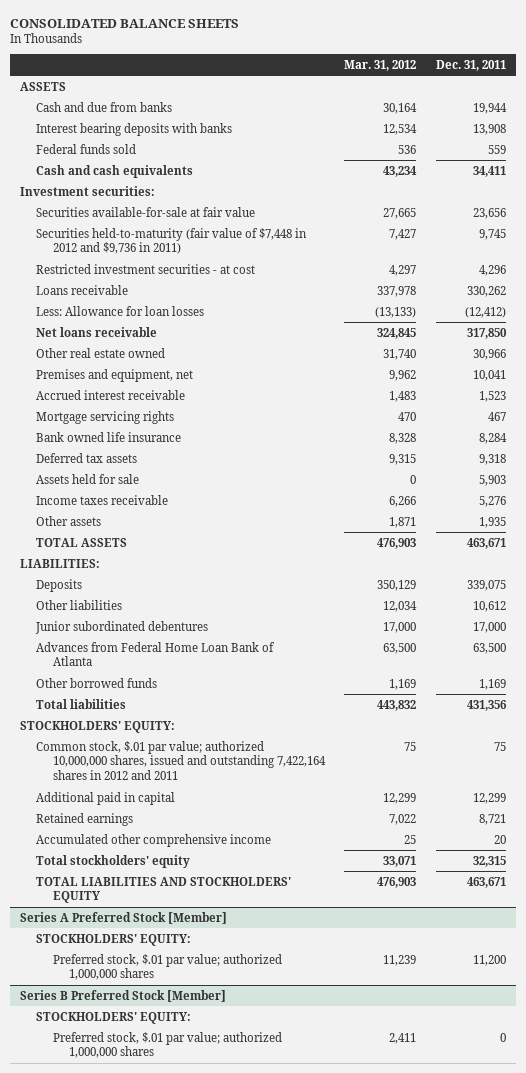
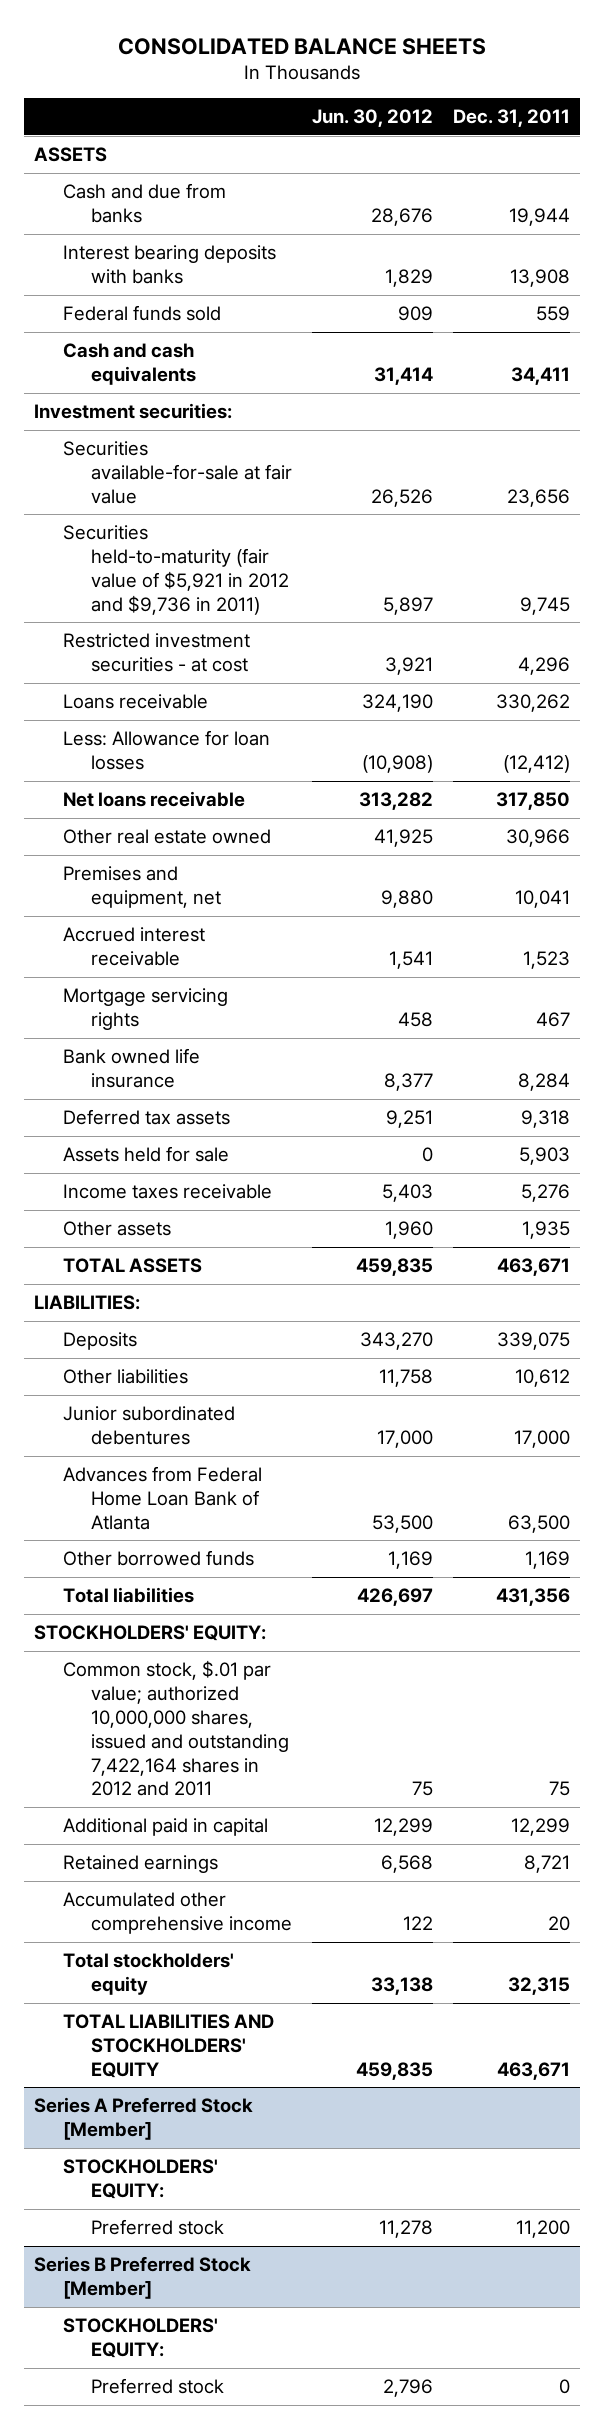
[344,59,417,71] Mar. 31, 2012 -> none
none -> [311,109,433,128] Jun. 30, 2012
[36,227,308,255] Securities held-to-maturity (fair value of $7,448 in 2012 and $9,736 in 2011) -> [62,525,290,615] Securities held-to-maturity (fair value of $5,921 in 2012 and $9,736 in 2011)
[52,953,282,981] Preferred stock, $.01 par value; authorized 1,000,000 shares -> [91,2219,225,2236] Preferred stock
[52,1031,282,1059] Preferred stock, $.01 par value; authorized 1,000,000 shares -> [91,2378,225,2395] Preferred stock

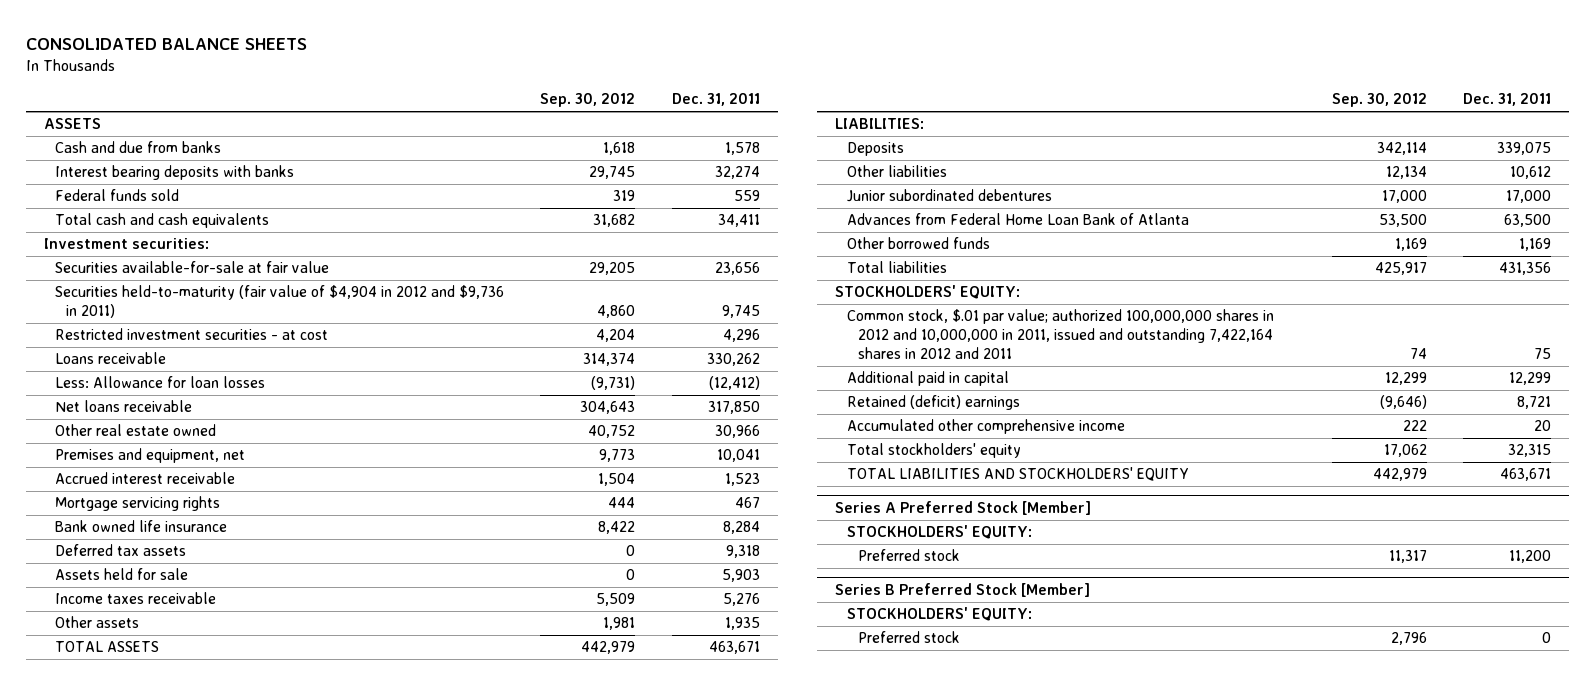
[311,109,433,128] Jun. 30, 2012 -> none
none -> [540,93,636,108] Sep. 30, 2012
[508,207,570,226] 19,944 -> [724,142,760,156] 1,578
[509,268,570,287] 13,908 -> [714,166,760,180] 32,274
[62,343,197,385] Cash and cash equivalents -> [55,213,270,229] Total cash and cash equivalents
[62,525,290,615] Securities held-to-maturity (fair value of $5,921 in 2012 and $9,736 in 2011) -> [55,285,505,319] Securities held-to-maturity (fair value of $4,904 in 2012 and $9,736 in 2011)
[62,1660,290,1797] Common stock, $.01 par value; authorized 10,000,000 shares, issued and outstanding 7,422,164 shares in 2012 and 2011 -> [846,309,1274,360] Common stock, $.01 par value; authorized 100,000,000 shares in 2012 and 10,000,000 in 2011, issued and outstanding 7,422,164 shares in 2012 and 2011
[62,1855,218,1874] Retained earnings -> [846,395,1020,411] Retained (deficit) earnings

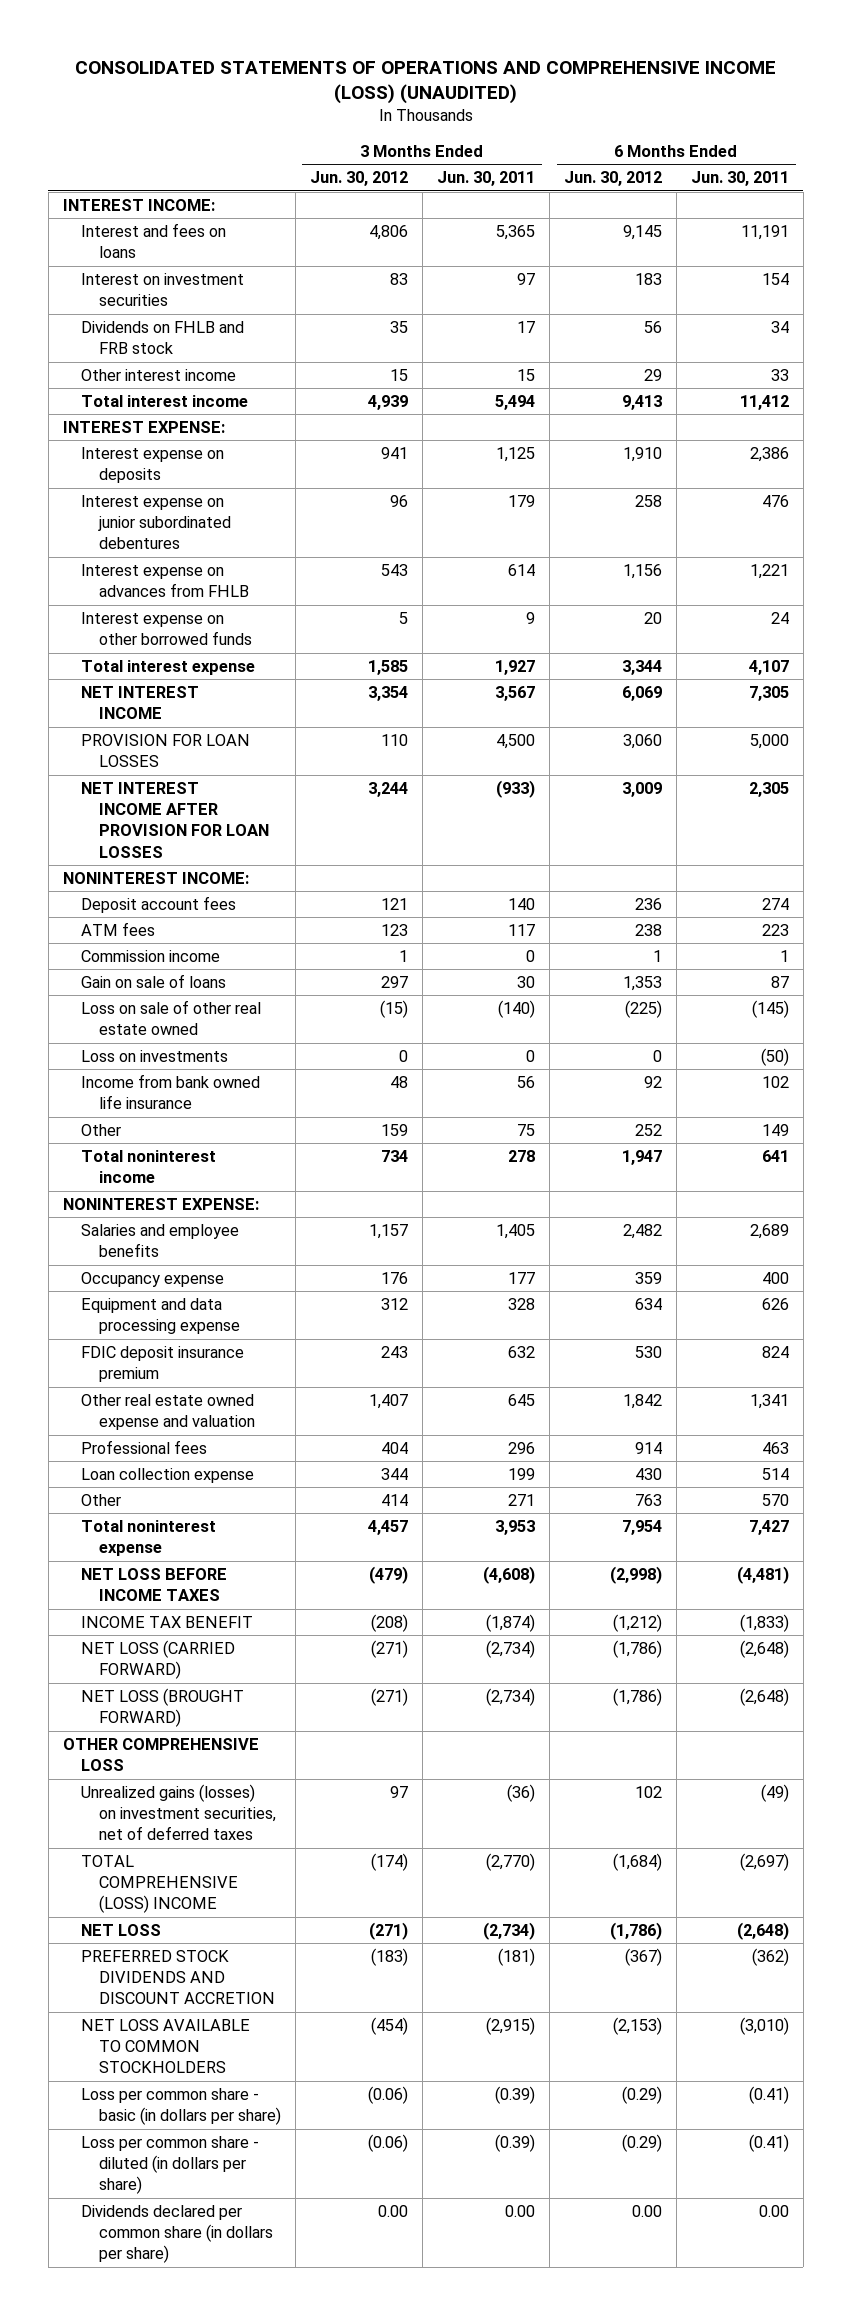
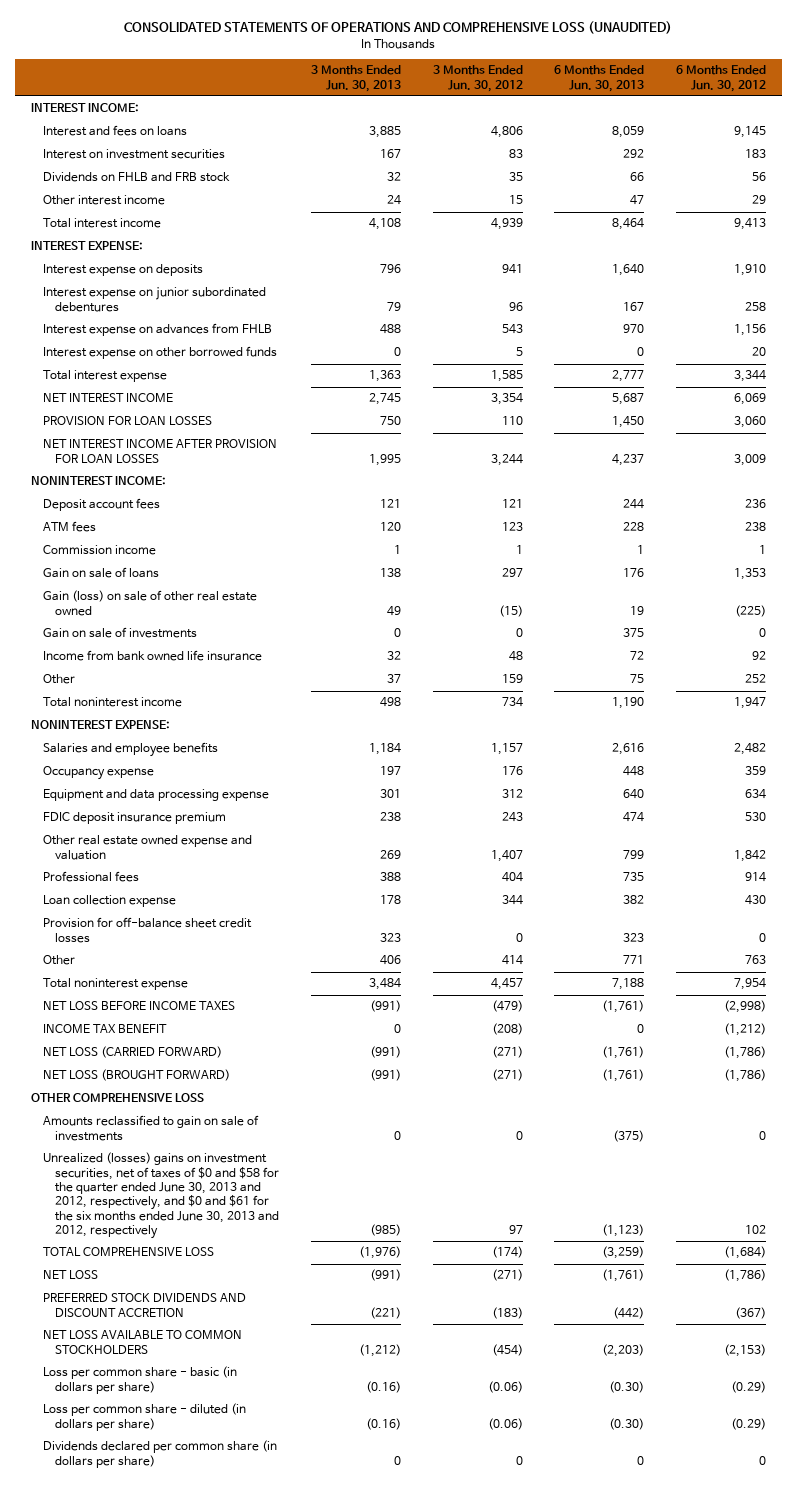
[74,60,776,105] CONSOLIDATED STATEMENTS OF OPERATIONS AND COMPREHENSIVE INCOME (LOSS) (UNAUDITED) -> [124,21,673,35] CONSOLIDATED STATEMENTS OF OPERATIONS AND COMPREHENSIVE LOSS (UNAUDITED)
[436,171,535,187] Jun. 30, 2011 -> none
[690,171,789,187] Jun. 30, 2011 -> none
none -> [310,65,401,92] 3 Months Ended Jun. 30, 2013
none -> [554,65,645,92] 6 Months Ended Jun. 30, 2013
[80,1000,261,1036] Loss on sale of other real estate owned -> [42,590,257,616] Gain (loss) on sale of other real estate owned
[80,1050,228,1063] Loss on investments -> [42,627,197,639] Gain on sale of investments
none -> [42,917,252,943] Provision for off-balance sheet credit losses
none -> [42,1115,259,1141] Amounts reclassified to gain on sale of investments
[80,1784,276,1841] Unrealized gains (losses) on investment securities, net of deferred taxes -> [42,1152,280,1240] Unrealized (losses) gains on investment securities, net of taxes of $0 and $58 for the quarter ended June 30, 2013 and 2012, respectively, and $0 and $61 for the six months ended June 30, 2013 and 2012, respectively
[80,1855,238,1914] TOTAL COMPREHENSIVE (LOSS) INCOME -> [42,1247,214,1257] TOTAL COMPREHENSIVE LOSS
[377,2205,408,2218] 0.00 -> [515,1455,523,1465] 0
[631,2205,662,2218] 0.00 -> [759,1455,767,1465] 0

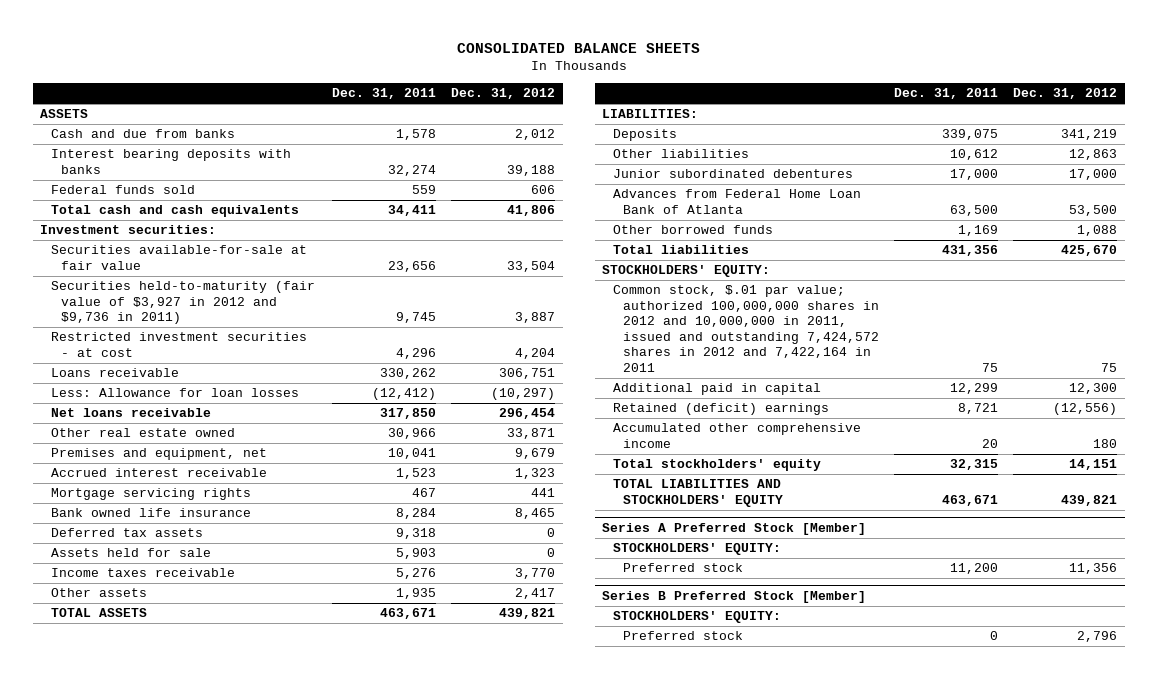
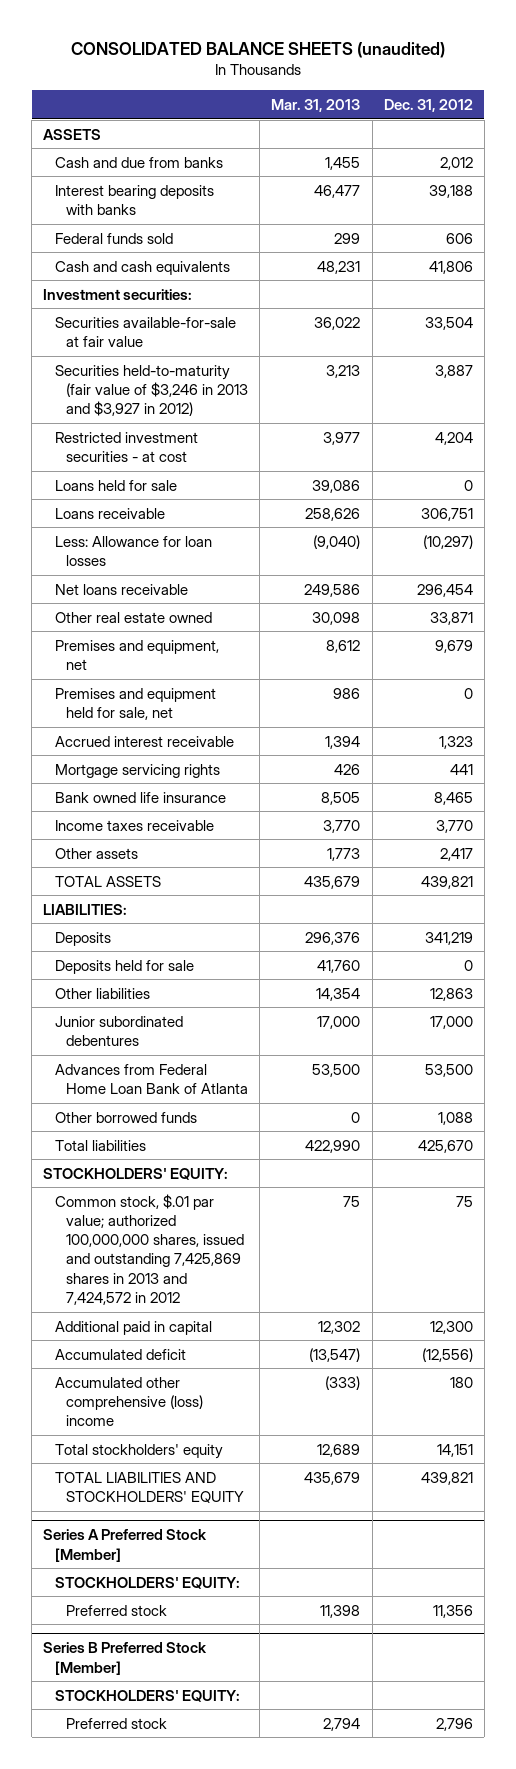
[456,42,700,53] CONSOLIDATED BALANCE SHEETS -> [71,42,446,59] CONSOLIDATED BALANCE SHEETS (unaudited)
[332,88,437,100] Dec. 31, 2011 -> none
none -> [271,99,361,113] Mar. 31, 2013
[50,205,299,218] Total cash and cash equivalents -> [54,260,230,275] Cash and cash equivalents
[50,281,315,325] Securities held-to-maturity (fair value of $3,927 in 2012 and $9,736 in 2011) -> [54,364,249,417] Securities held-to-maturity (fair value of $3,246 in 2013 and $3,927 in 2012)
none -> [54,479,177,491] Loans held for sale
none -> [54,687,216,720] Premises and equipment held for sale, net
[50,528,203,538] Deferred tax assets -> none
[50,548,211,558] Assets held for sale -> none
none -> [54,959,194,974] Deposits held for sale
[612,285,880,372] Common stock, $.01 par value; authorized 100,000,000 shares in 2012 and 10,000,000 in 2011, issued and outstanding 7,424,572 shares in 2012 and 7,422,164 in 2011 -> [54,1193,245,1305] Common stock, $.01 par value; authorized 100,000,000 shares, issued and outstanding 7,425,869 shares in 2013 and 7,424,572 in 2012
[612,403,829,416] Retained (deficit) earnings -> [54,1348,186,1360] Accumulated deficit
[612,423,861,448] Accumulated other comprehensive income -> [54,1376,204,1427] Accumulated other comprehensive (loss) income

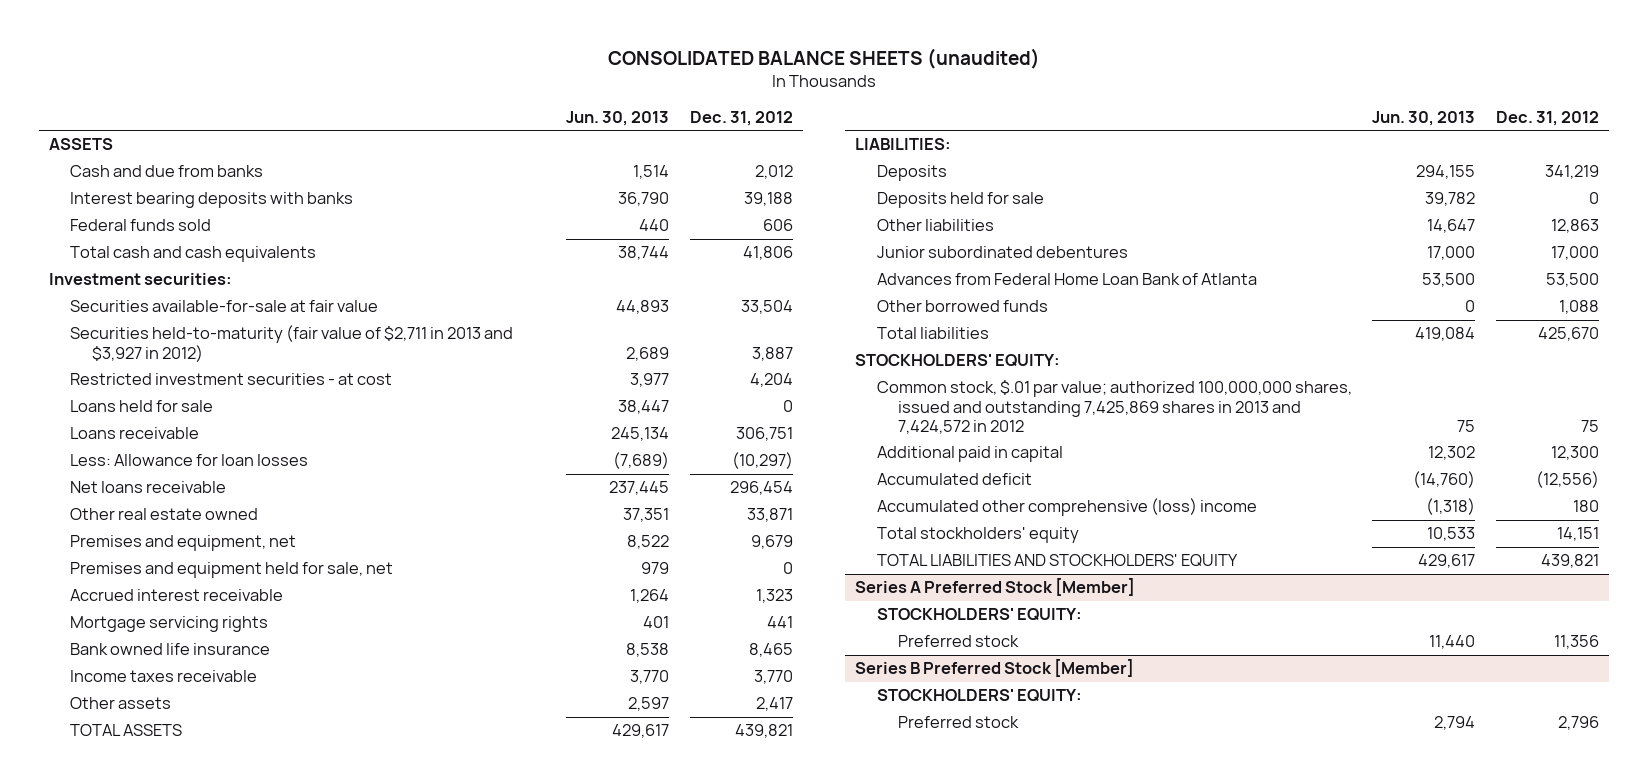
[271,99,361,113] Mar. 31, 2013 -> none
none -> [566,111,670,127] Jun. 30, 2013
[54,260,230,275] Cash and cash equivalents -> [70,246,317,263] Total cash and cash equivalents
[54,364,249,417] Securities held-to-maturity (fair value of $3,246 in 2013 and $3,927 in 2012) -> [70,325,514,362] Securities held-to-maturity (fair value of $2,711 in 2013 and $3,927 in 2012)

